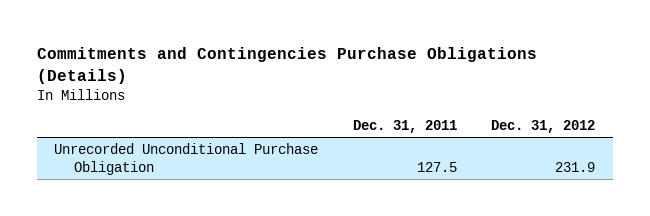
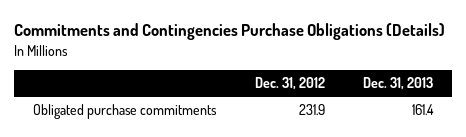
[352,120,457,134] Dec. 31, 2011 -> none
none -> [362,77,433,91] Dec. 31, 2013
[54,143,319,176] Unrecorded Unconditional Purchase Obligation -> [33,104,218,120] Obligated purchase commitments

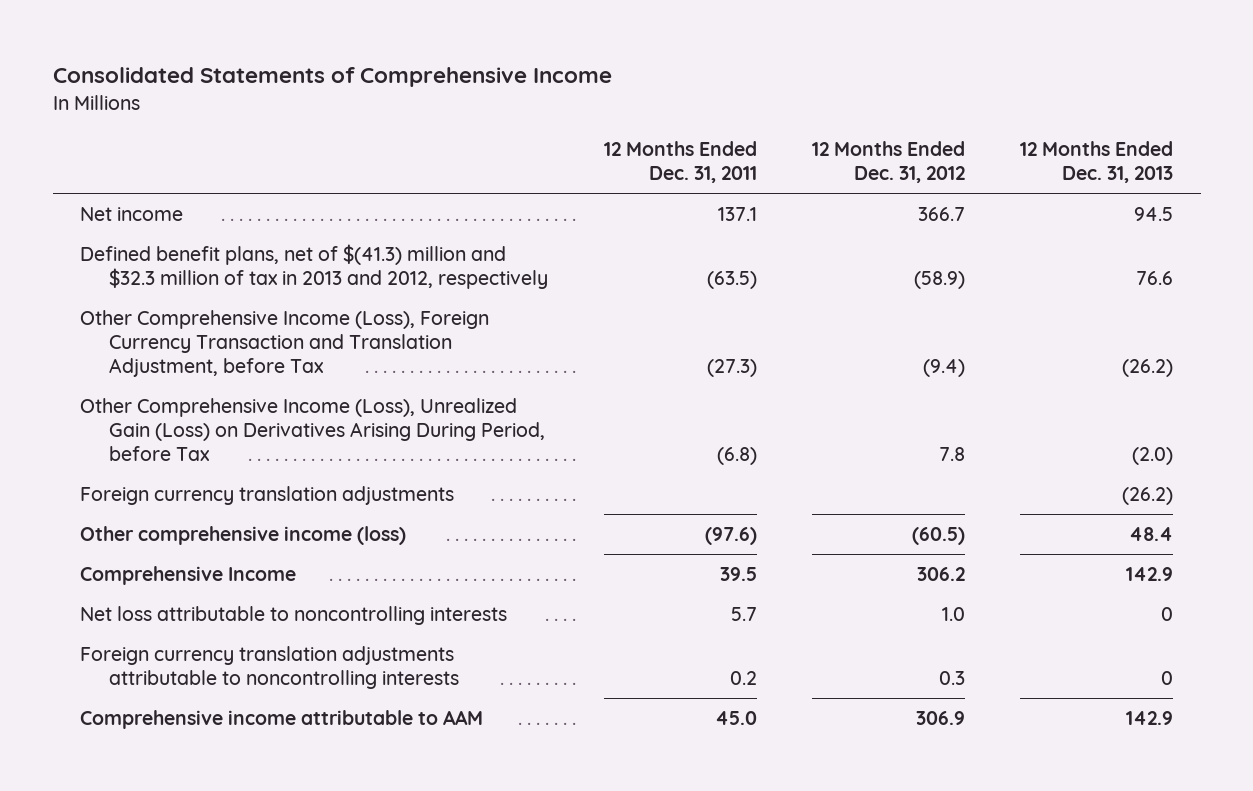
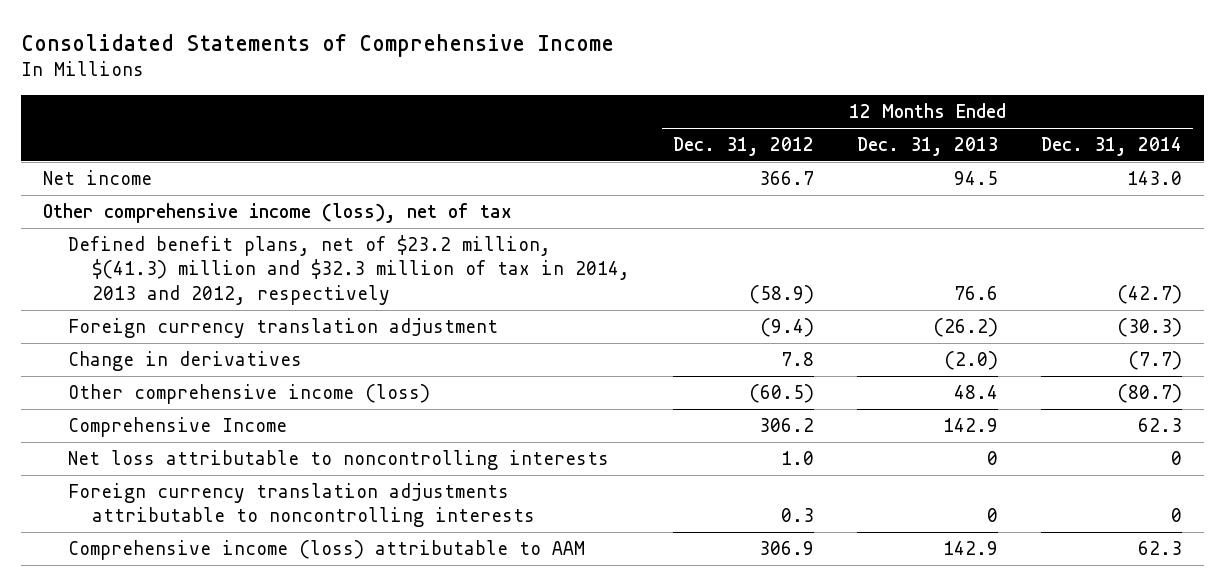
[603,141,757,184] 12 Months Ended Dec. 31, 2011 -> none
none -> [1041,136,1183,156] Dec. 31, 2014
[80,485,455,505] Foreign currency translation adjustments -> none
none -> [42,202,512,223] Other comprehensive income (loss), net of tax
[80,243,549,290] Defined benefit plans, net of $(41.3) million and $32.3 million of tax in 2013 and 2012, respectively -> [67,234,631,305] Defined benefit plans, net of $23.2 million, $(41.3) million and $32.3 million of tax in 2014, 2013 and 2012, respectively
[80,309,490,378] Other Comprehensive Income (Loss), Foreign Currency Transaction and Translation Adjustment, before Tax -> [67,317,498,338] Foreign currency translation adjustment
[80,397,546,462] Other Comprehensive Income (Loss), Unrealized Gain (Loss) on Derivatives Arising During Period, before Tax -> [67,350,302,371] Change in derivatives
[80,709,484,729] Comprehensive income attributable to AAM -> [67,539,585,560] Comprehensive income (loss) attributable to AAM

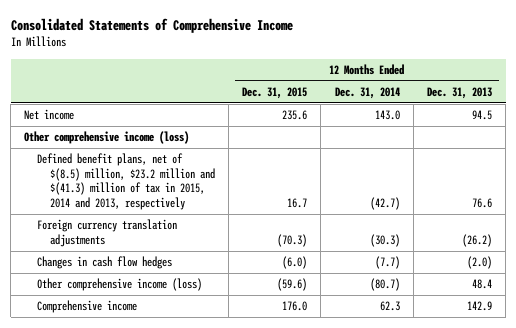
[673,136,815,156] Dec. 31, 2012 -> none
none -> [242,87,308,100] Dec. 31, 2015
[42,202,512,223] Other comprehensive income (loss), net of tax -> [24,131,190,145] Other comprehensive income (loss)
[67,234,631,305] Defined benefit plans, net of $23.2 million, $(41.3) million and $32.3 million of tax in 2014, 2013 and 2012, respectively -> [37,153,215,210] Defined benefit plans, net of $(8.5) million, $23.2 million and $(41.3) million of tax in 2015, 2014 and 2013, respectively
[67,317,498,338] Foreign currency translation adjustment -> [37,219,178,247] Foreign currency translation adjustments
[67,350,302,371] Change in derivatives -> [37,256,173,270] Changes in cash flow hedges
[67,416,287,437] Comprehensive Income -> none
[67,449,609,470] Net loss attributable to noncontrolling interests -> none
[67,482,536,528] Foreign currency translation adjustments attributable to noncontrolling interests -> none
[67,539,585,560] Comprehensive income (loss) attributable to AAM -> [37,300,138,314] Comprehensive income

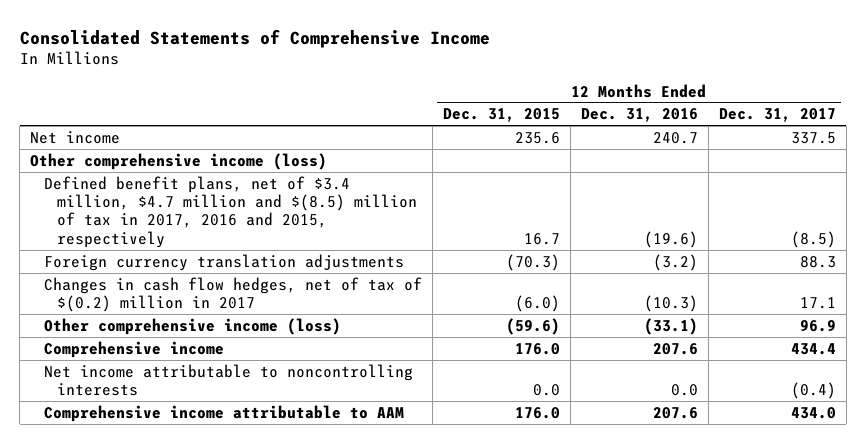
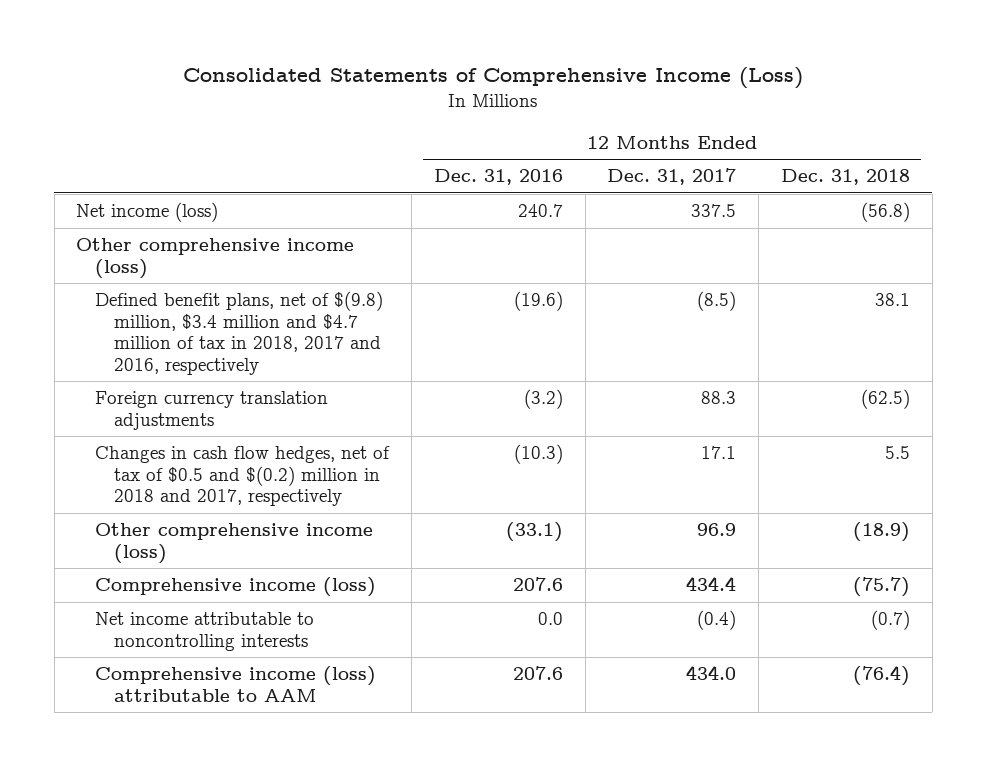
[19,28,490,48] Consolidated Statements of Comprehensive Income -> [183,67,804,90] Consolidated Statements of Comprehensive Income (Loss)
[442,108,560,123] Dec. 31, 2015 -> none
none -> [780,169,910,186] Dec. 31, 2018
[30,130,121,144] Net income -> [76,202,219,223] Net income (loss)
[43,175,418,248] Defined benefit plans, net of $3.4 million, $4.7 million and $(8.5) million of tax in 2017, 2016 and 2015, respectively -> [95,291,384,375] Defined benefit plans, net of $(9.8) million, $3.4 million and $4.7 million of tax in 2018, 2017 and 2016, respectively
[43,276,422,313] Changes in cash flow hedges, net of tax of $(0.2) million in 2017 -> [95,446,391,507] Changes in cash flow hedges, net of tax of $0.5 and $(0.2) million in 2018 and 2017, respectively
[43,340,224,358] Comprehensive income -> [95,577,377,598] Comprehensive income (loss)
[43,404,404,422] Comprehensive income attributable to AAM -> [95,666,377,702] Comprehensive income (loss) attributable to AAM

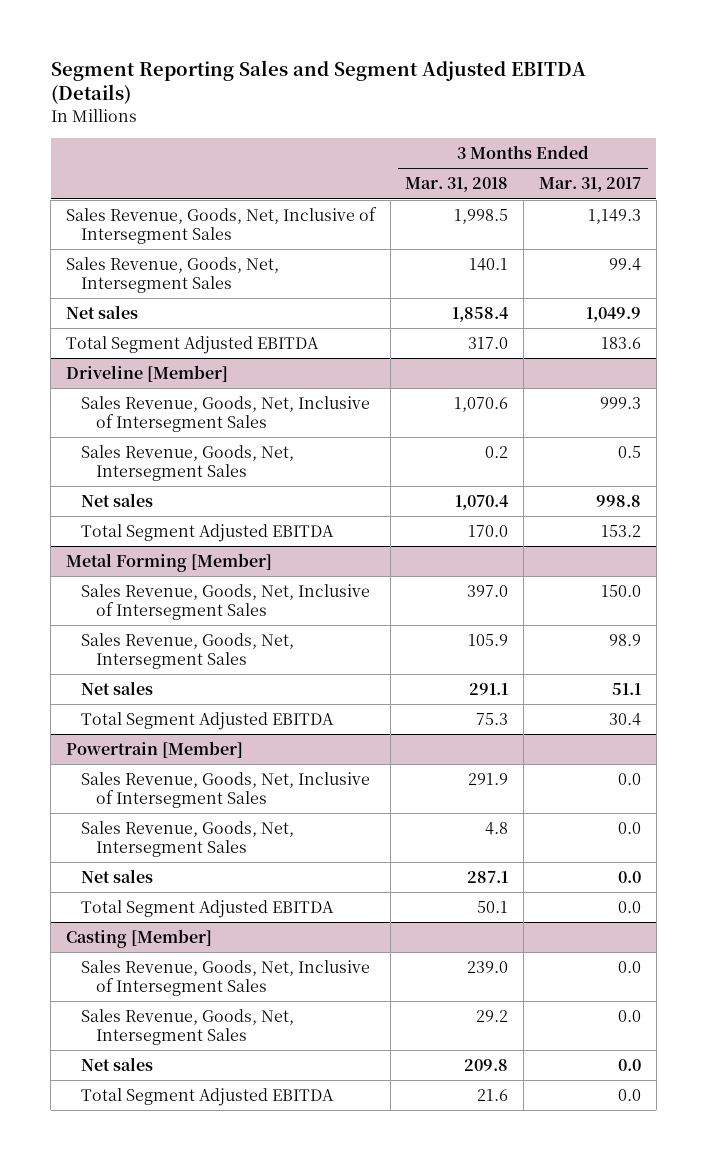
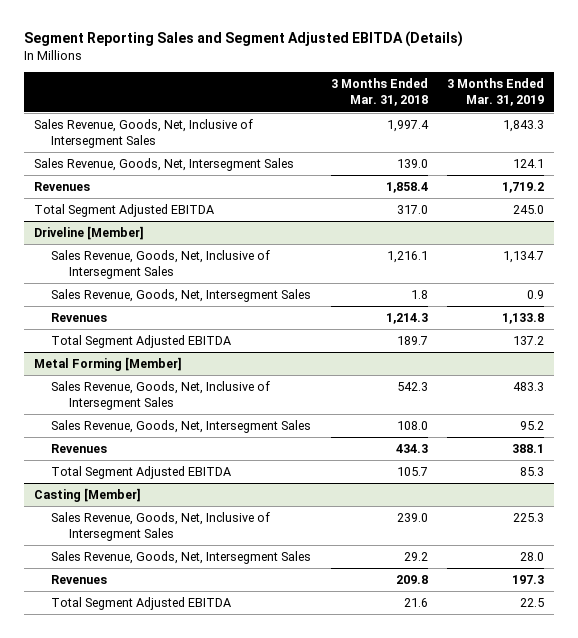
[538,177,641,193] Mar. 31, 2017 -> none
none -> [446,78,544,107] 3 Months Ended Mar. 31, 2019
[454,209,509,225] 1,998.5 -> [386,120,429,133] 1,997.4
[469,258,509,272] 140.1 -> [396,159,428,169] 139.0
[66,305,139,320] Net sales -> [33,182,90,192] Revenues
[81,493,154,508] Net sales -> none
[454,397,509,413] 1,070.6 -> [386,251,428,264] 1,216.1
[485,446,509,459] 0.2 -> [410,290,428,300] 1.8
none -> [51,313,108,323] Revenues
[468,525,509,538] 170.0 -> [396,336,428,346] 189.7
[81,681,154,696] Net sales -> none
[66,741,244,759] Powertrain [Member] -> none
[81,772,371,808] Sales Revenue, Goods, Net, Inclusive of Intersegment Sales -> none
[81,821,295,857] Sales Revenue, Goods, Net, Intersegment Sales -> none
[81,869,154,884] Net sales -> none
[81,900,335,919] Total Segment Adjusted EBITDA -> none
[467,585,509,598] 397.0 -> [396,382,428,392] 542.3
[468,634,509,647] 105.9 -> [396,421,428,431] 108.0
none -> [51,444,108,454] Revenues
[476,713,509,726] 75.3 -> [396,467,428,477] 105.7
[81,1057,154,1072] Net sales -> [51,575,108,585] Revenues

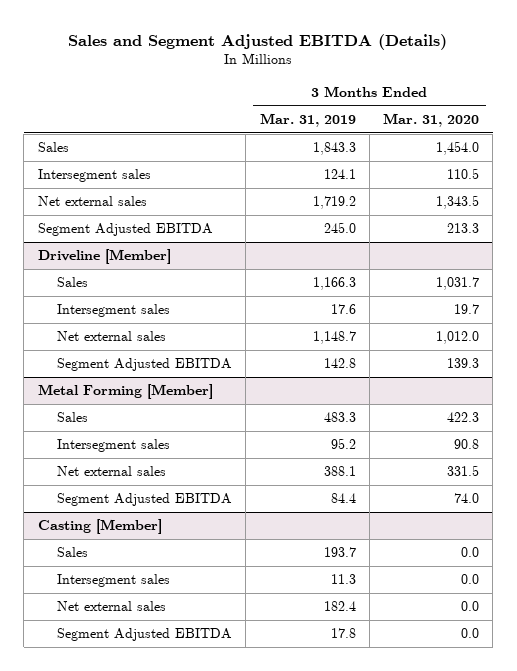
[24,31,464,48] Segment Reporting Sales and Segment Adjusted EBITDA (Details) -> [68,33,448,50] Sales and Segment Adjusted EBITDA (Details)
[330,78,428,107] 3 Months Ended Mar. 31, 2018 -> none
none -> [382,113,479,128] Mar. 31, 2020
[33,119,253,148] Sales Revenue, Goods, Net, Inclusive of Intersegment Sales -> [37,142,69,153] Sales
[33,158,294,172] Sales Revenue, Goods, Net, Intersegment Sales -> [37,169,151,183] Intersegment sales
[33,182,90,192] Revenues -> [37,196,147,207] Net external sales
[33,204,214,218] Total Segment Adjusted EBITDA -> [37,223,213,237] Segment Adjusted EBITDA
[51,250,271,279] Sales Revenue, Goods, Net, Inclusive of Intersegment Sales -> none
[51,313,108,323] Revenues -> none
none -> [57,277,89,288] Sales
[51,289,312,303] Sales Revenue, Goods, Net, Intersegment Sales -> [57,304,171,318] Intersegment sales
[526,290,544,300] 0.9 -> [330,304,356,315] 17.6
none -> [57,331,167,342] Net external sales
[51,335,232,349] Total Segment Adjusted EBITDA -> [57,358,233,372] Segment Adjusted EBITDA
[512,336,544,346] 137.2 -> [323,358,356,369] 142.8
[51,381,271,410] Sales Revenue, Goods, Net, Inclusive of Intersegment Sales -> [57,412,89,423] Sales
[51,420,312,434] Sales Revenue, Goods, Net, Intersegment Sales -> [57,439,171,453] Intersegment sales
[51,444,108,454] Revenues -> [57,466,167,477] Net external sales
[51,466,232,480] Total Segment Adjusted EBITDA -> [57,493,233,507] Segment Adjusted EBITDA
[519,467,544,477] 85.3 -> [330,493,356,504] 84.4
[51,512,271,541] Sales Revenue, Goods, Net, Inclusive of Intersegment Sales -> none
[51,575,108,585] Revenues -> none
none -> [57,547,89,558] Sales
[51,551,312,565] Sales Revenue, Goods, Net, Intersegment Sales -> [57,574,171,588] Intersegment sales
[519,552,544,562] 28.0 -> [330,574,356,585] 11.3
none -> [57,601,167,612] Net external sales
[51,597,232,611] Total Segment Adjusted EBITDA -> [57,628,233,642] Segment Adjusted EBITDA
[519,598,544,608] 22.5 -> [330,628,356,639] 17.8

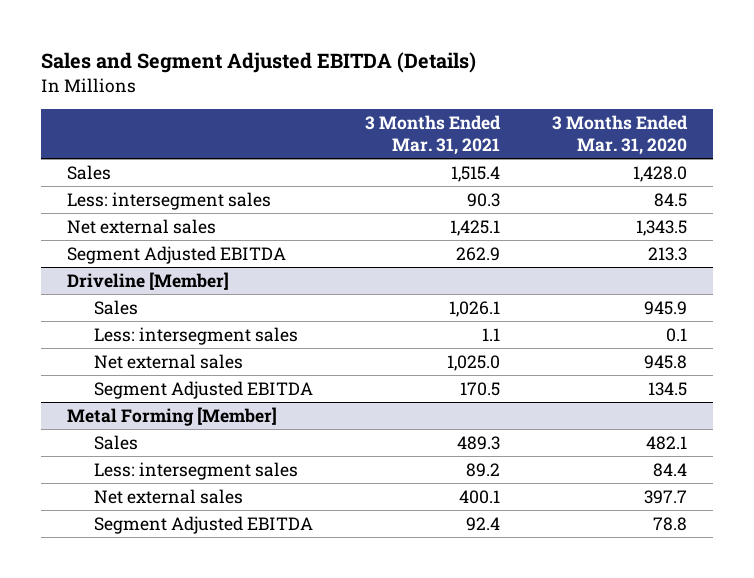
[259,113,356,128] Mar. 31, 2019 -> none
none -> [365,115,502,156] 3 Months Ended Mar. 31, 2021
[435,141,479,156] 1,454.0 -> [633,165,688,182] 1,428.0
[37,169,151,183] Intersegment sales -> [66,191,271,210] Less: intersegment sales
[446,168,479,180] 110.5 -> [654,192,688,207] 84.5
[435,277,479,291] 1,031.7 -> [644,300,688,315] 945.9
[57,304,171,318] Intersegment sales -> [94,326,299,345] Less: intersegment sales
[453,304,479,315] 19.7 -> [666,327,688,342] 0.1
[435,331,479,345] 1,012.0 -> [644,354,688,369] 945.8
[446,358,479,369] 139.3 -> [648,381,688,396] 134.5
[37,519,162,535] Casting [Member] -> none
[57,547,89,558] Sales -> none
[57,574,171,588] Intersegment sales -> none
[57,601,167,612] Net external sales -> none
[57,628,233,642] Segment Adjusted EBITDA -> none
[446,412,479,423] 422.3 -> [646,435,688,450] 482.1
[57,439,171,453] Intersegment sales -> [94,461,299,480] Less: intersegment sales
[453,439,479,450] 90.8 -> [653,462,688,477] 84.4
[446,465,479,477] 331.5 -> [644,489,688,504] 397.7
[453,493,479,504] 74.0 -> [653,516,688,531] 78.8

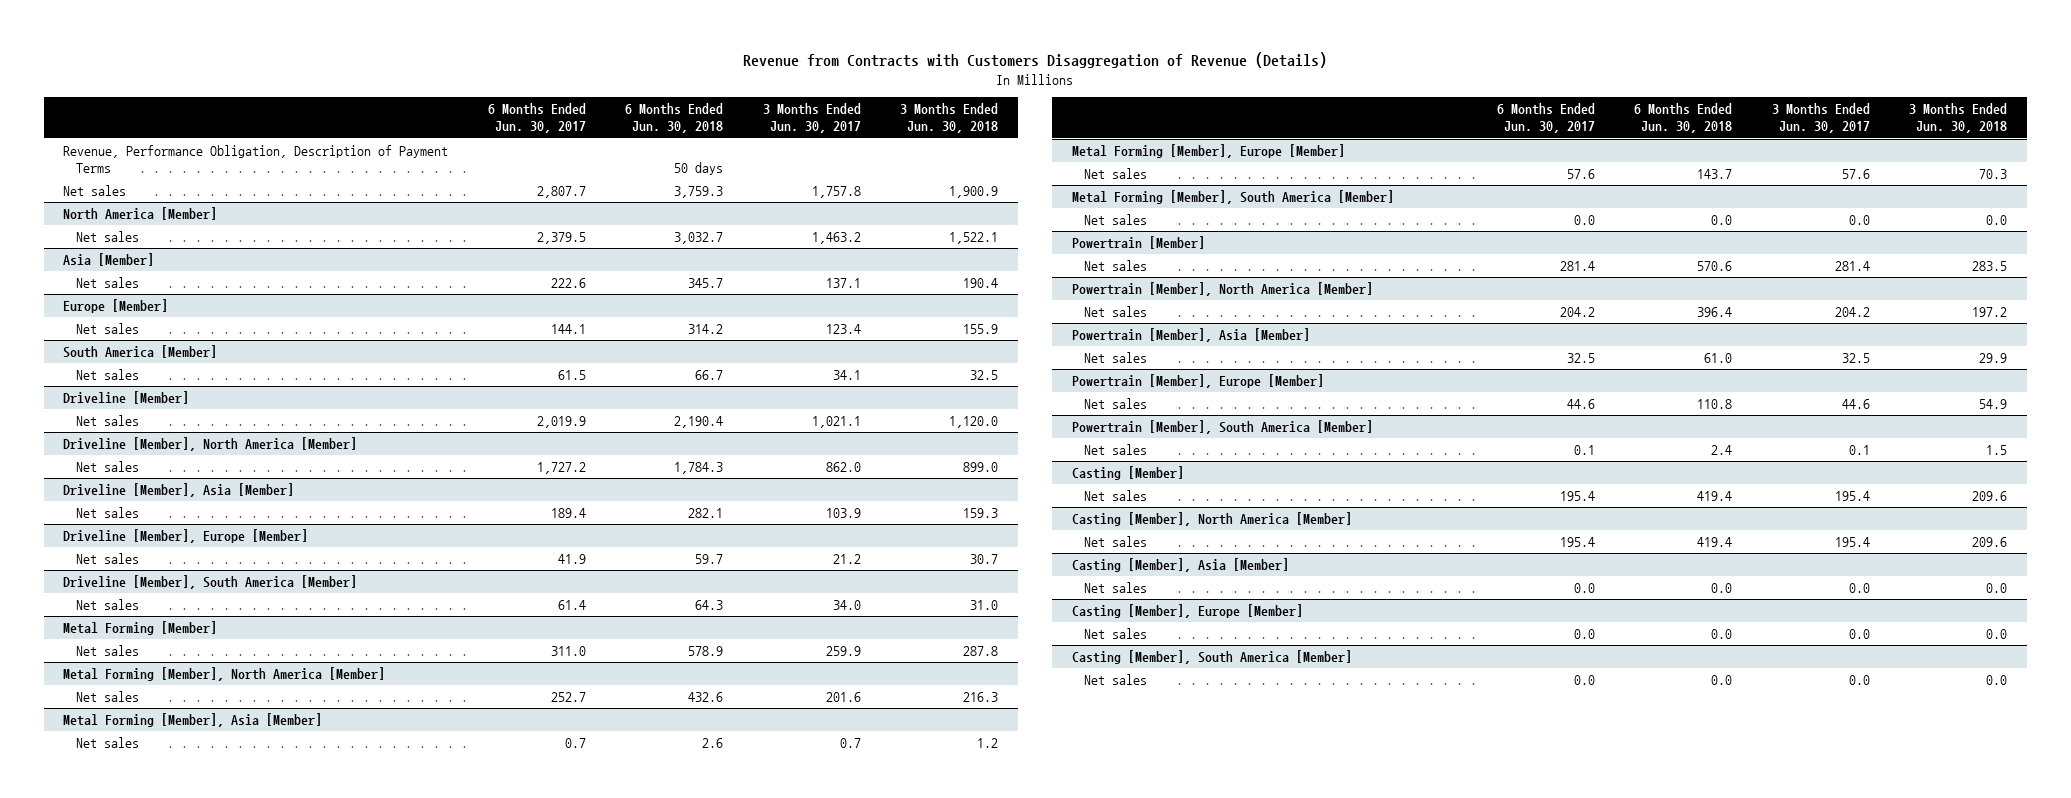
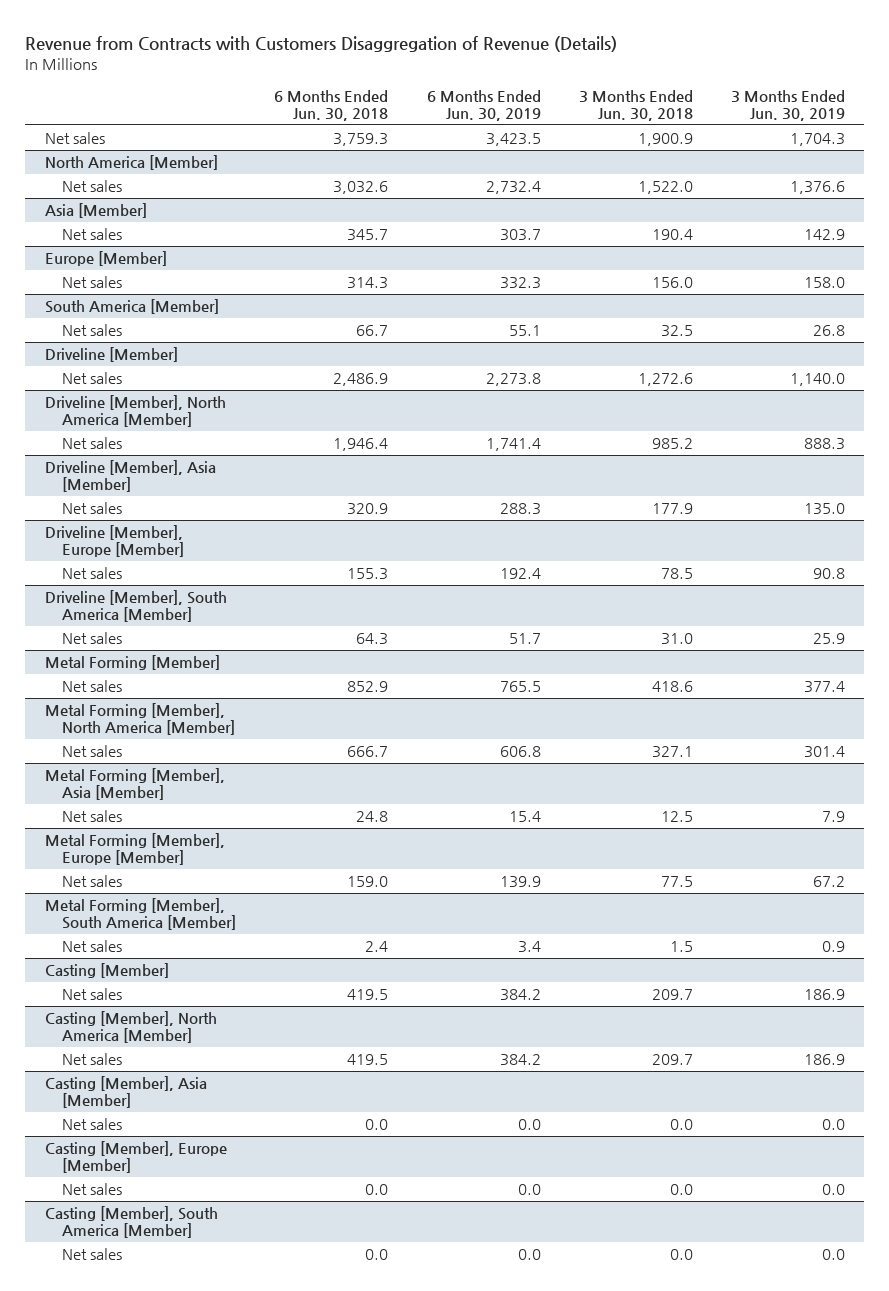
[487,103,586,134] 6 Months Ended Jun. 30, 2017 -> none
[762,103,861,134] 3 Months Ended Jun. 30, 2017 -> none
none -> [426,89,541,122] 6 Months Ended Jun. 30, 2019
none -> [730,89,845,122] 3 Months Ended Jun. 30, 2019
[63,144,449,174] Revenue, Performance Obligation, Description of Payment Terms -> none
[674,231,724,244] 3,032.7 -> [333,181,389,195] 3,032.6
[949,231,999,244] 1,522.1 -> [637,181,693,195] 1,522.0
[688,323,724,334] 314.2 -> [347,277,389,290] 314.3
[963,323,999,334] 155.9 -> [651,277,693,289] 156.0
[674,415,724,428] 2,190.4 -> [333,373,389,387] 2,486.9
[949,415,999,428] 1,120.0 -> [637,373,693,387] 1,272.6
[674,461,724,474] 1,784.3 -> [333,438,389,452] 1,946.4
[963,461,999,472] 899.0 -> [651,438,693,450] 985.2
[688,507,724,518] 282.1 -> [347,503,389,516] 320.9
[963,507,999,518] 159.3 -> [651,503,693,515] 177.9
[695,553,724,564] 59.7 -> [347,568,389,581] 155.3
[970,553,999,564] 30.7 -> [660,568,693,580] 78.5
[688,645,724,656] 578.9 -> [347,681,389,693] 852.9
[963,645,999,656] 287.8 -> [651,681,693,693] 418.6
[688,691,724,702] 432.6 -> [347,746,389,758] 666.7
[963,691,999,702] 216.3 -> [651,746,693,759] 327.1
[702,737,724,748] 2.6 -> [356,811,389,823] 24.8
[977,737,999,748] 1.2 -> [660,811,693,823] 12.5
[1697,168,1733,179] 143.7 -> [347,876,389,888] 159.0
[1979,168,2008,179] 70.3 -> [660,876,693,888] 77.5
[1084,213,1148,225] Net sales -> none
[1072,235,1206,249] Powertrain [Member] -> none
[1084,259,1148,271] Net sales -> none
[1072,281,1374,296] Powertrain [Member], North America [Member] -> none
[1084,305,1148,317] Net sales -> none
[1072,327,1311,342] Powertrain [Member], Asia [Member] -> none
[1084,351,1148,363] Net sales -> none
[1072,373,1325,388] Powertrain [Member], Europe [Member] -> none
[1084,397,1148,409] Net sales -> none
[1072,419,1374,434] Powertrain [Member], South America [Member] -> none
[1697,490,1733,501] 419.4 -> [347,989,389,1001] 419.5
[1972,490,2008,501] 209.6 -> [651,989,693,1001] 209.7
[1697,536,1733,547] 419.4 -> [347,1054,389,1066] 419.5
[1972,536,2008,547] 209.6 -> [651,1054,693,1066] 209.7

